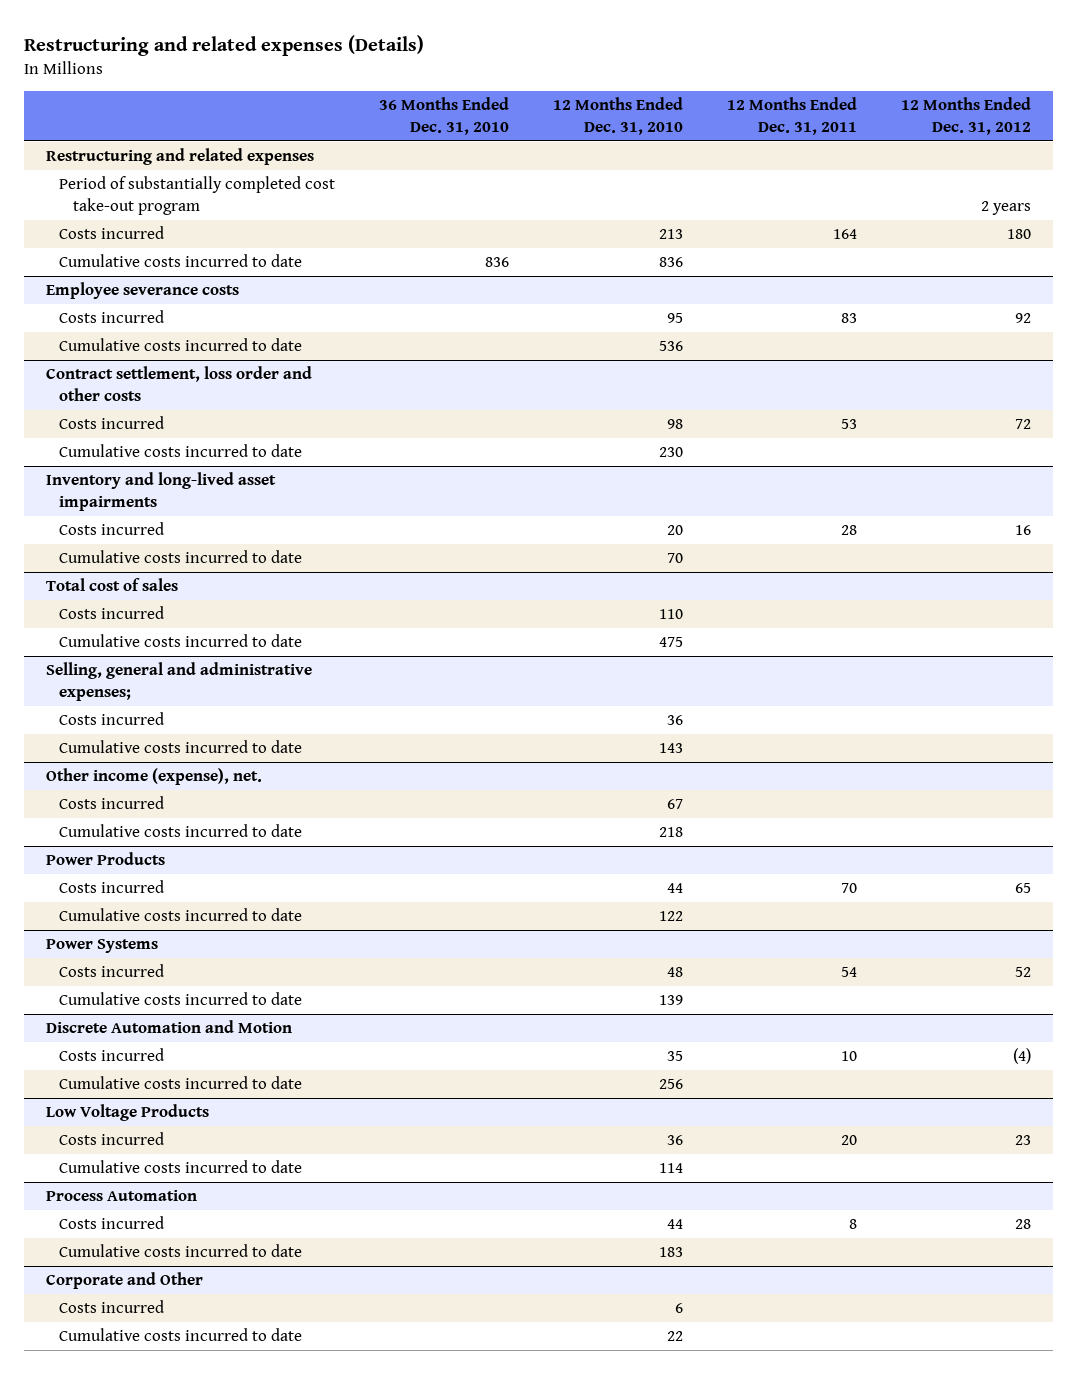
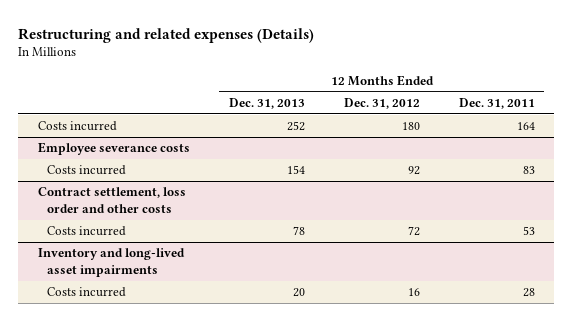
[379,97,510,136] 36 Months Ended Dec. 31, 2010 -> none
[553,97,684,136] 12 Months Ended Dec. 31, 2010 -> none
none -> [228,98,305,110] Dec. 31, 2013
[45,148,314,166] Restructuring and related expenses -> none
[59,176,336,216] Period of substantially completed cost take-out program -> none
[59,254,303,268] Cumulative costs incurred to date -> none
[59,338,303,352] Cumulative costs incurred to date -> none
[59,444,303,458] Cumulative costs incurred to date -> none
[59,550,303,564] Cumulative costs incurred to date -> none
[45,578,178,592] Total cost of sales -> none
[59,606,165,620] Costs incurred -> none
[59,634,303,648] Cumulative costs incurred to date -> none
[45,662,312,702] Selling, general and administrative expenses; -> none
[59,712,165,726] Costs incurred -> none
[59,740,303,754] Cumulative costs incurred to date -> none
[45,768,262,786] Other income (expense), net. -> none
[59,796,165,810] Costs incurred -> none
[59,824,303,838] Cumulative costs incurred to date -> none
[45,852,165,866] Power Products -> none
[59,880,165,894] Costs incurred -> none
[59,908,303,922] Cumulative costs incurred to date -> none
[45,939,158,954] Power Systems -> none
[59,964,165,978] Costs incurred -> none
[59,992,303,1006] Cumulative costs incurred to date -> none
[45,1020,292,1034] Discrete Automation and Motion -> none
[59,1048,165,1062] Costs incurred -> none
[59,1076,303,1090] Cumulative costs incurred to date -> none
[45,1104,209,1122] Low Voltage Products -> none
[59,1132,165,1146] Costs incurred -> none
[59,1160,303,1174] Cumulative costs incurred to date -> none
[45,1190,197,1202] Process Automation -> none
[59,1216,165,1230] Costs incurred -> none
[59,1244,303,1258] Cumulative costs incurred to date -> none
[45,1272,203,1290] Corporate and Other -> none
[59,1300,165,1314] Costs incurred -> none
[59,1328,303,1342] Cumulative costs incurred to date -> none

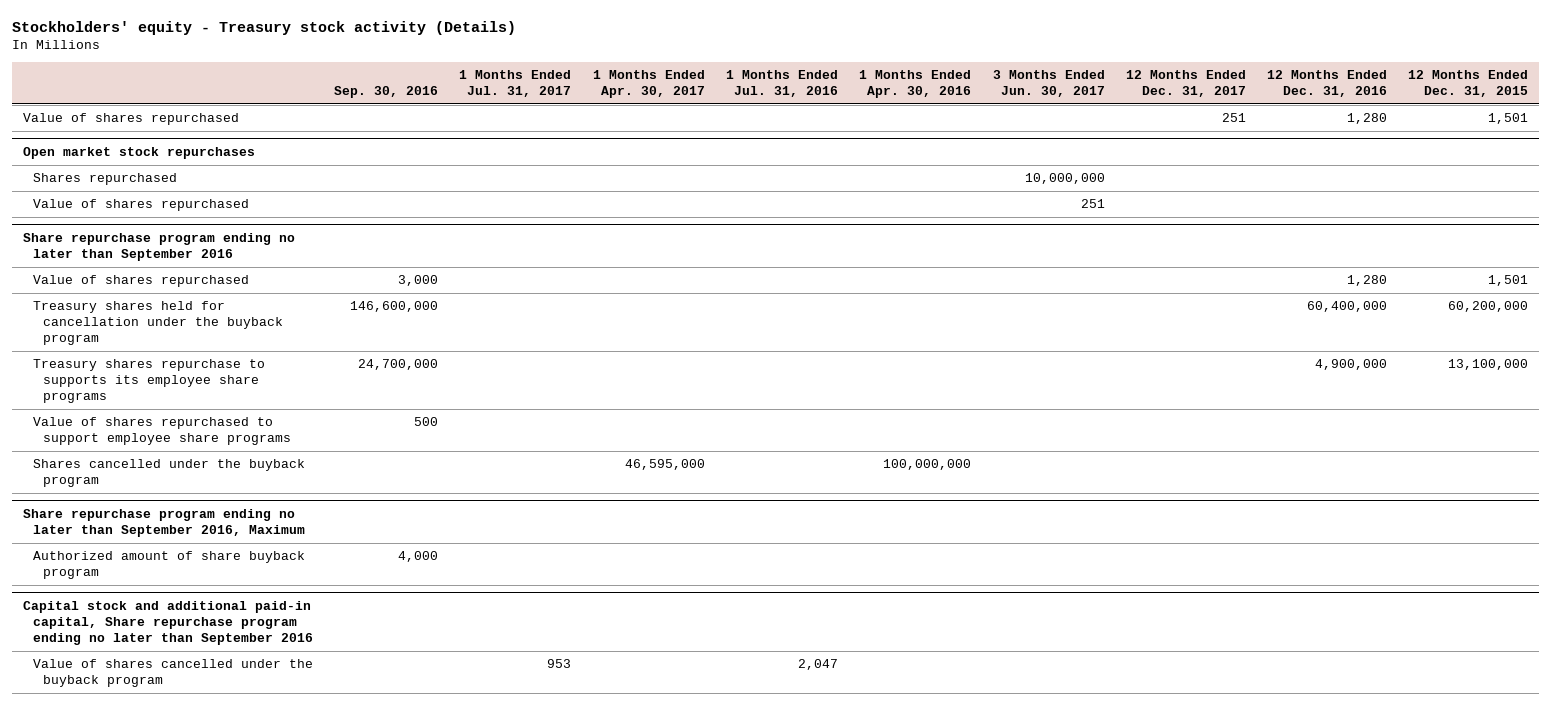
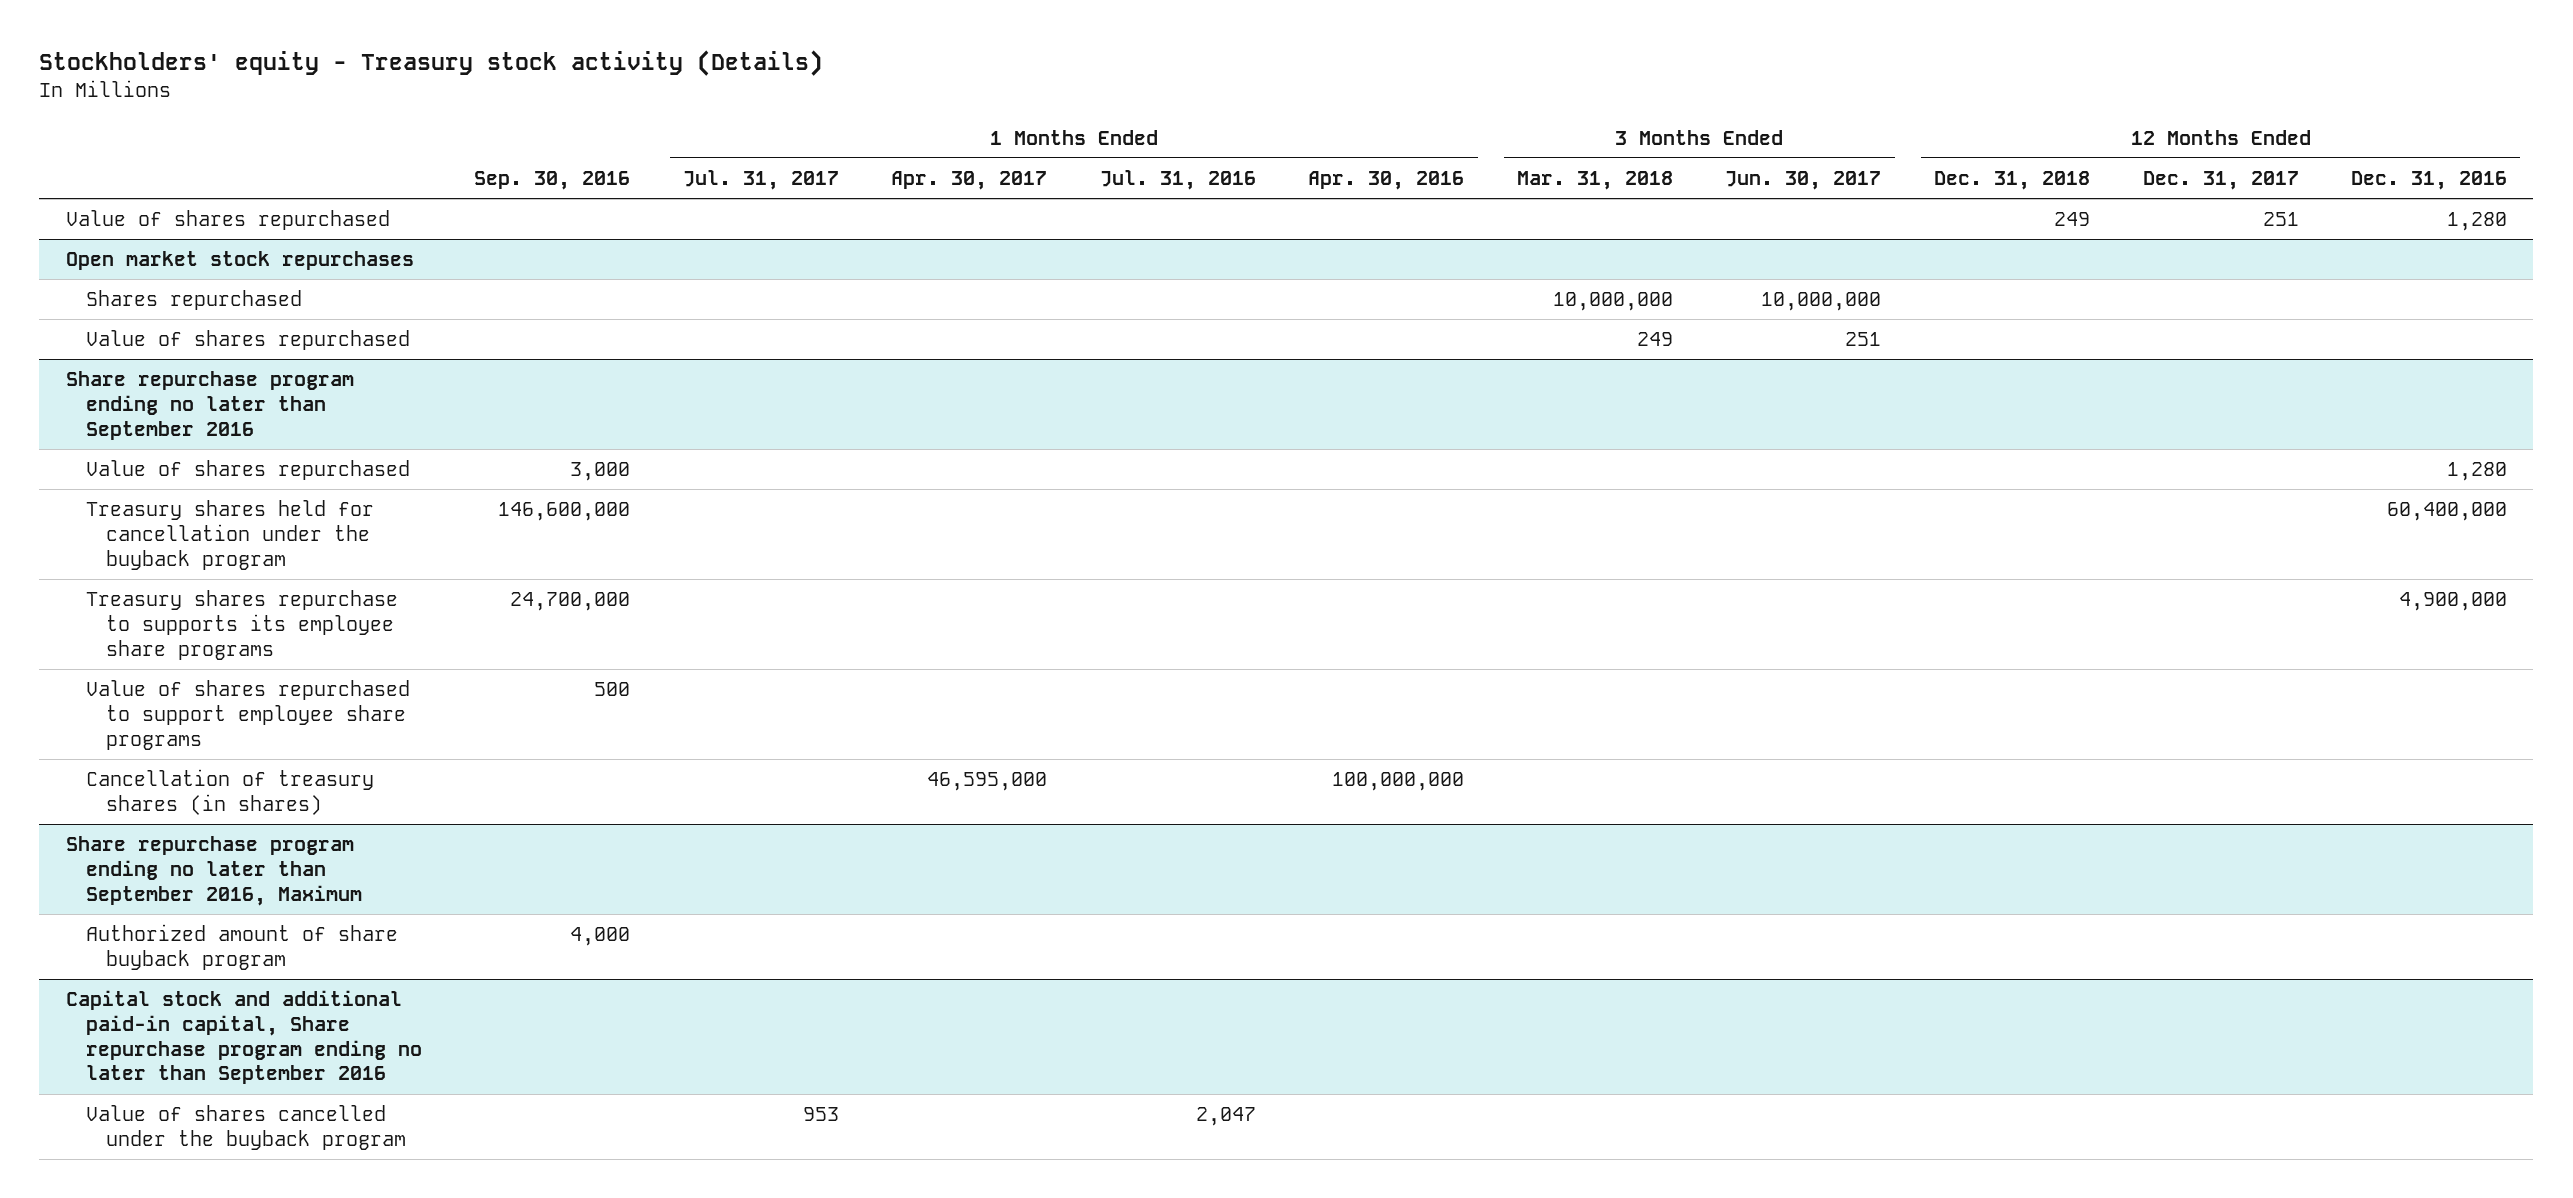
[1408,70,1529,98] 12 Months Ended Dec. 31, 2015 -> none
none -> [1516,171,1673,191] Mar. 31, 2018
none -> [1934,171,2091,191] Dec. 31, 2018
[32,459,305,488] Shares cancelled under the buyback program -> [85,769,374,815] Cancellation of treasury shares (in shares)

